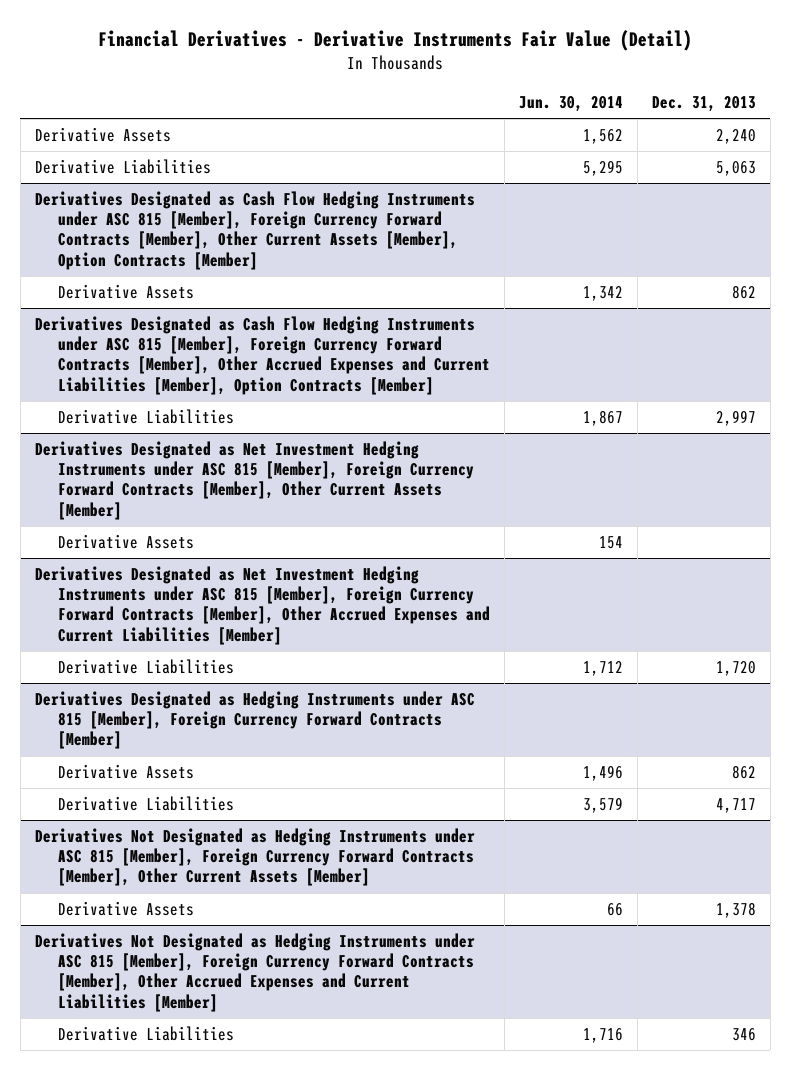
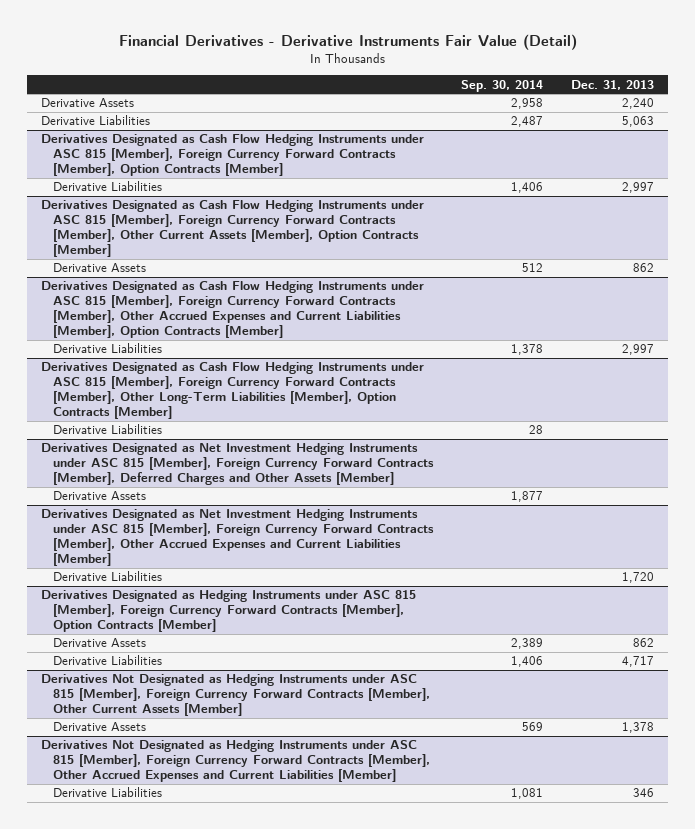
[518,95,623,112] Jun. 30, 2014 -> none
none -> [461,79,544,92] Sep. 30, 2014
none -> [40,134,424,177] Derivatives Designated as Cash Flow Hedging Instruments under ASC 815 [Member], Foreign Currency Forward Contracts [Member], Option Contracts [Member]
none -> [53,181,163,192] Derivative Liabilities
none -> [40,362,424,420] Derivatives Designated as Cash Flow Hedging Instruments under ASC 815 [Member], Foreign Currency Forward Contracts [Member], Other Long-Term Liabilities [Member], Option Contracts [Member]
none -> [53,424,163,435] Derivative Liabilities
[34,441,475,520] Derivatives Designated as Net Investment Hedging Instruments under ASC 815 [Member], Foreign Currency Forward Contracts [Member], Other Current Assets [Member] -> [40,443,435,486] Derivatives Designated as Net Investment Hedging Instruments under ASC 815 [Member], Foreign Currency Forward Contracts [Member], Deferred Charges and Other Assets [Member]
[34,691,475,750] Derivatives Designated as Hedging Instruments under ASC 815 [Member], Foreign Currency Forward Contracts [Member] -> [40,590,416,633] Derivatives Designated as Hedging Instruments under ASC 815 [Member], Foreign Currency Forward Contracts [Member], Option Contracts [Member]

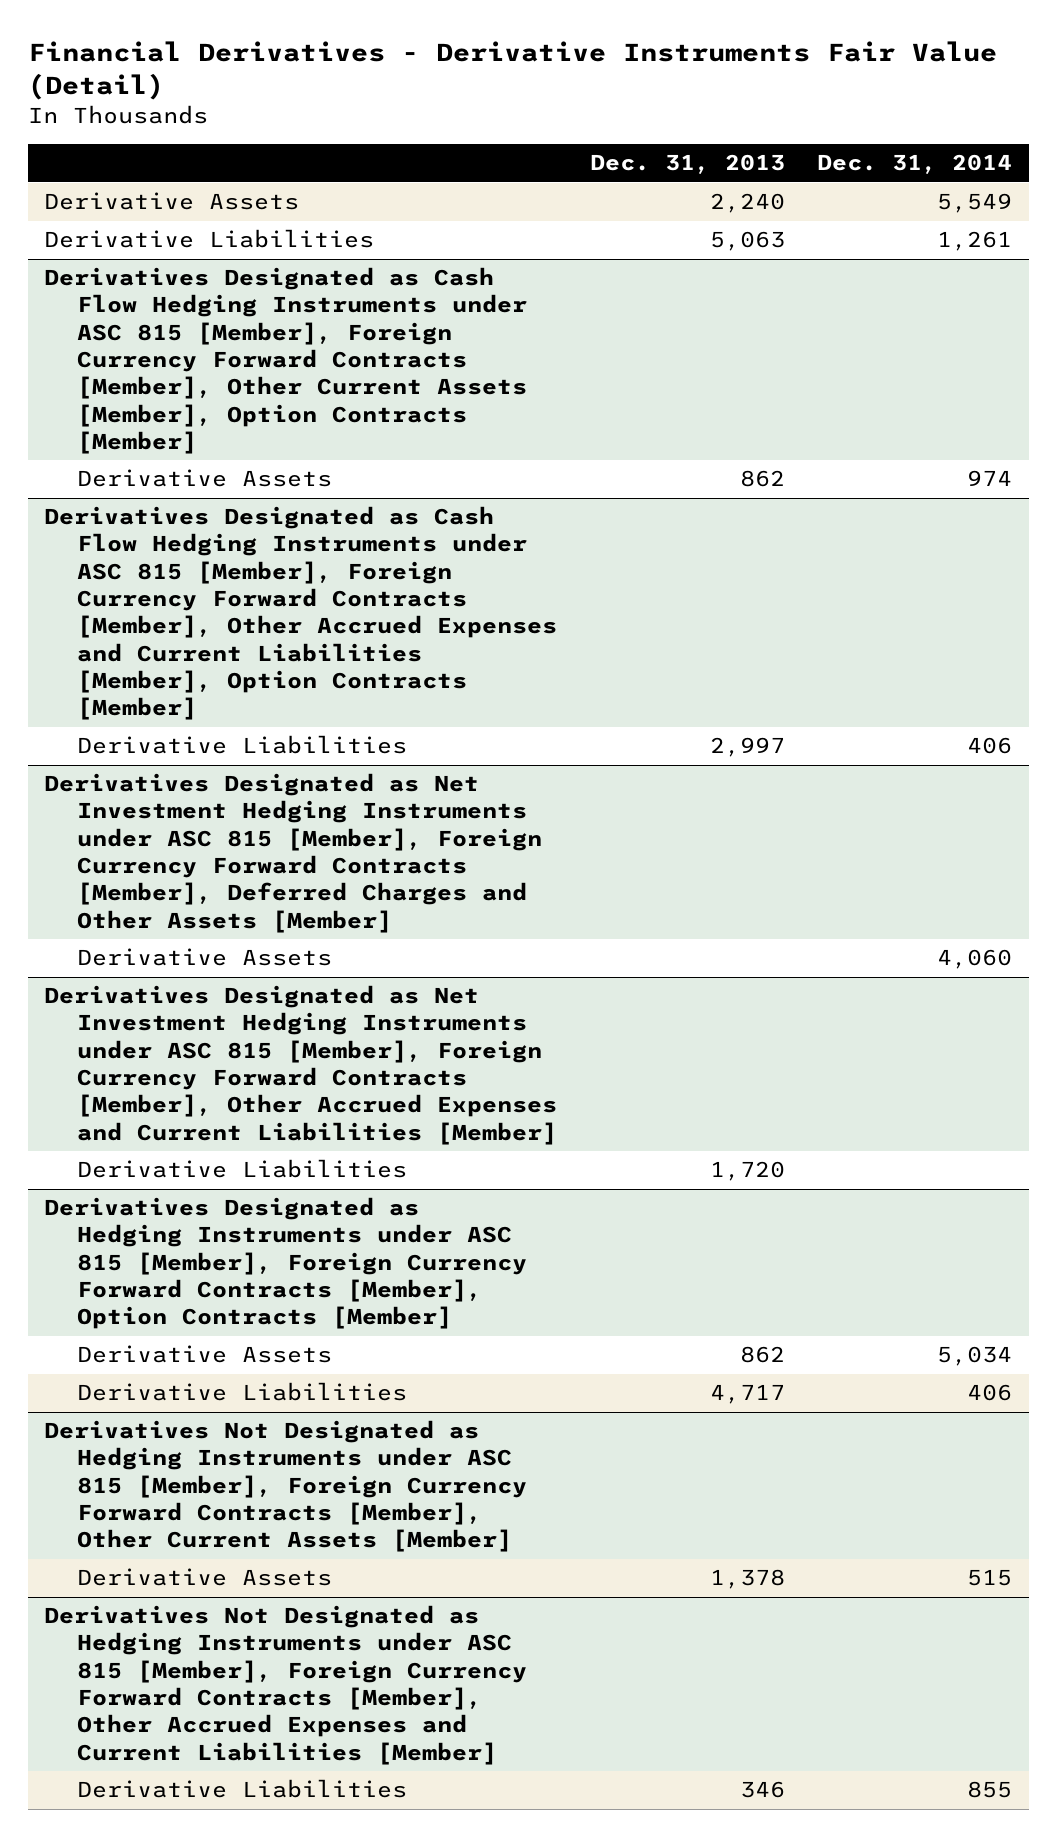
[461,79,544,92] Sep. 30, 2014 -> none
none -> [817,154,1013,175] Dec. 31, 2014
[40,134,424,177] Derivatives Designated as Cash Flow Hedging Instruments under ASC 815 [Member], Foreign Currency Forward Contracts [Member], Option Contracts [Member] -> none
[53,181,163,192] Derivative Liabilities -> none
[40,362,424,420] Derivatives Designated as Cash Flow Hedging Instruments under ASC 815 [Member], Foreign Currency Forward Contracts [Member], Other Long-Term Liabilities [Member], Option Contracts [Member] -> none
[53,424,163,435] Derivative Liabilities -> none

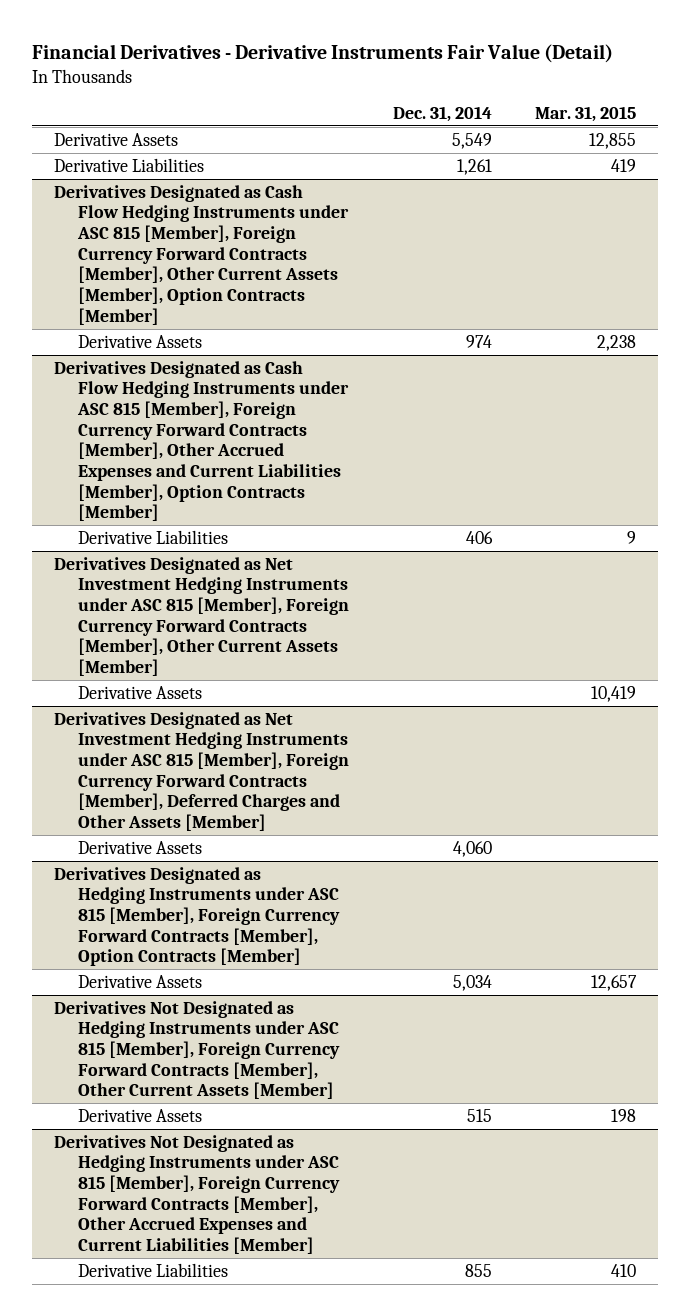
[589,154,785,175] Dec. 31, 2013 -> none
none -> [535,105,637,122] Mar. 31, 2015
none -> [54,556,350,676] Derivatives Designated as Net Investment Hedging Instruments under ASC 815 [Member], Foreign Currency Forward Contracts [Member], Other Current Assets [Member]
none -> [78,685,203,699] Derivative Assets
[44,985,558,1145] Derivatives Designated as Net Investment Hedging Instruments under ASC 815 [Member], Foreign Currency Forward Contracts [Member], Other Accrued Expenses and Current Liabilities [Member] -> none
[77,1159,408,1179] Derivative Liabilities -> none
[77,1382,408,1402] Derivative Liabilities -> none

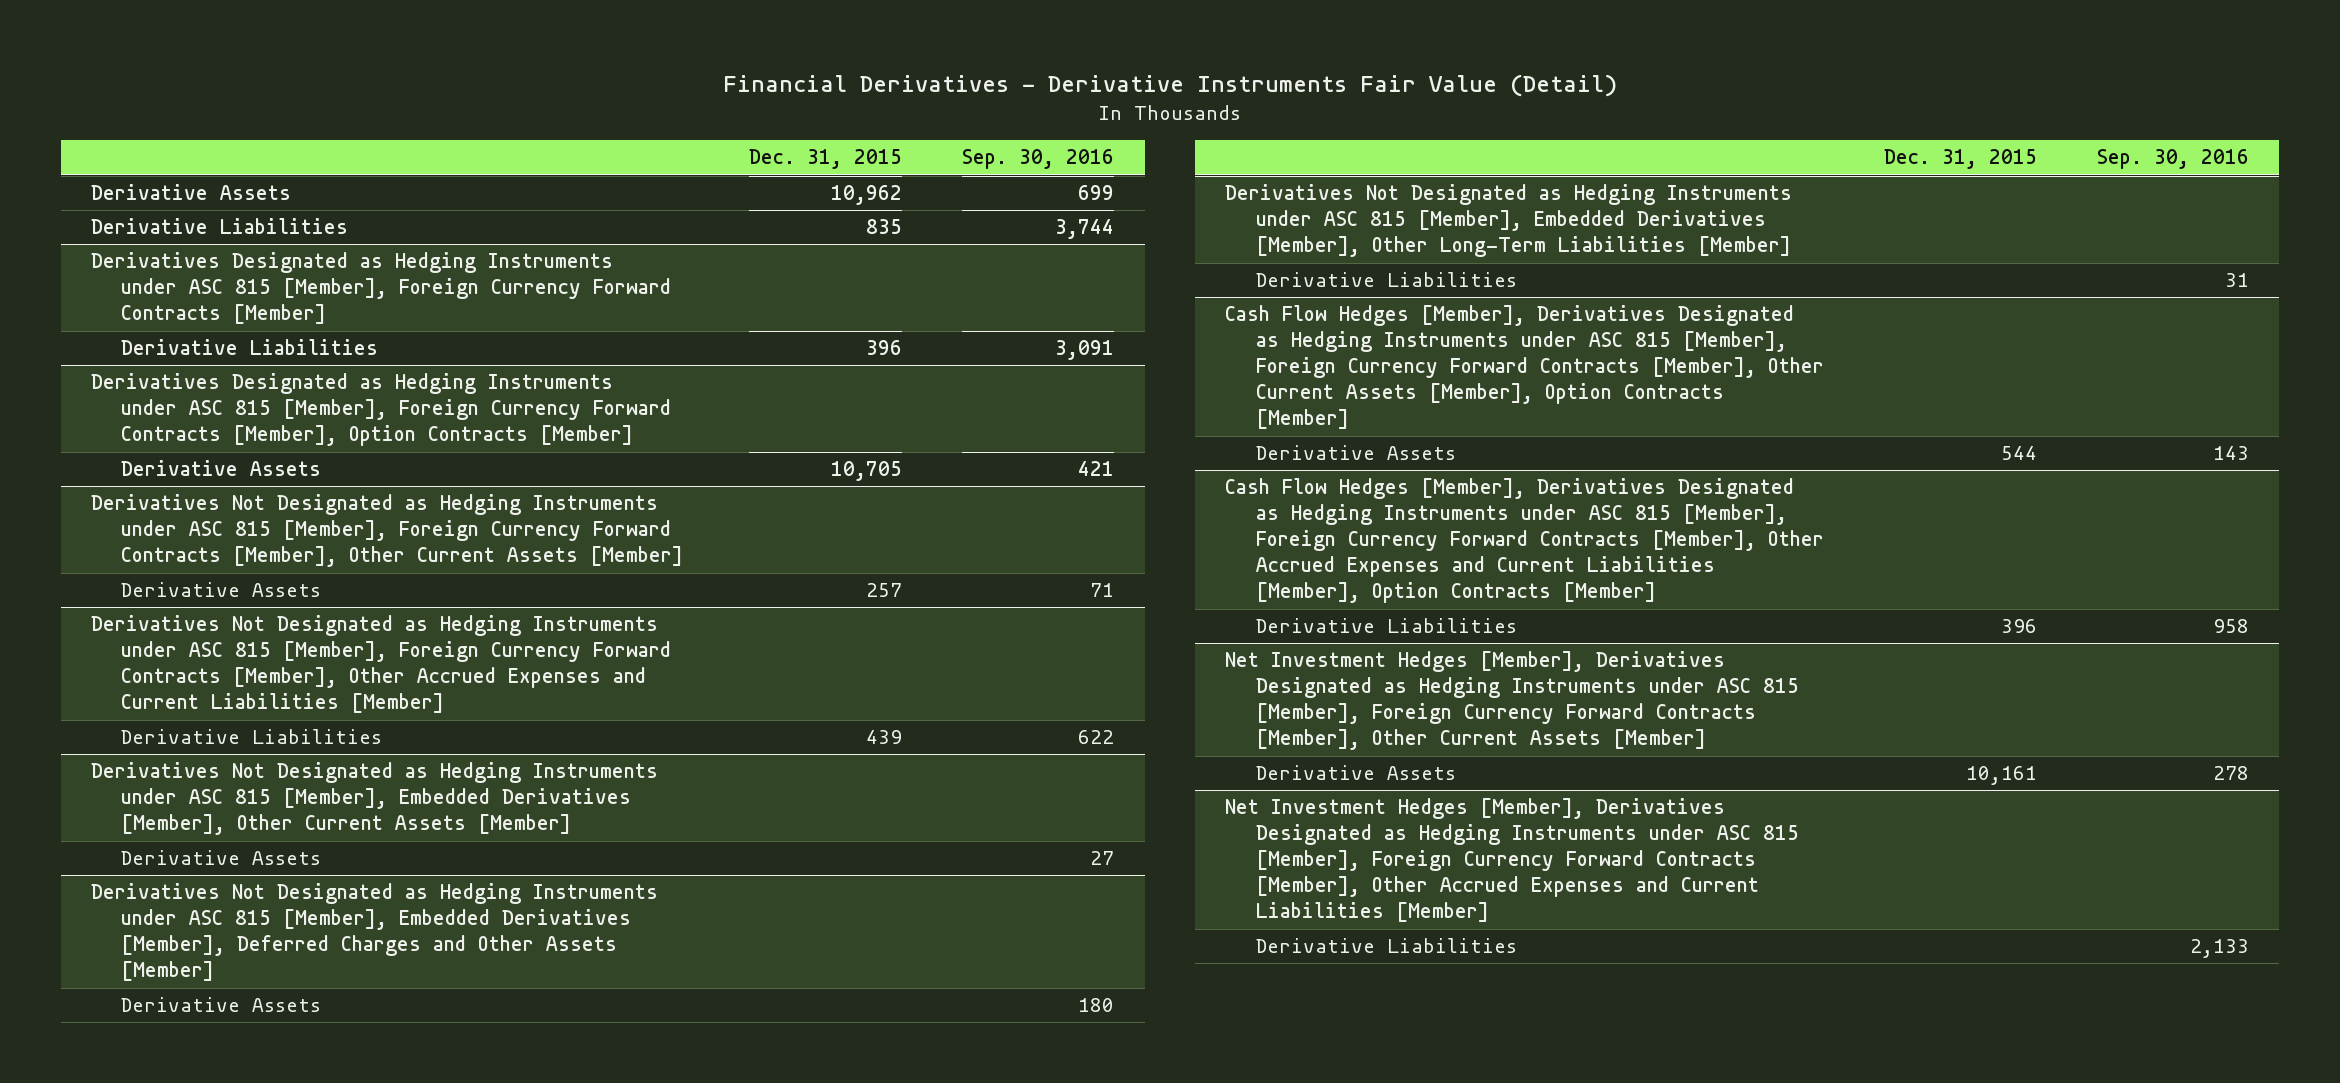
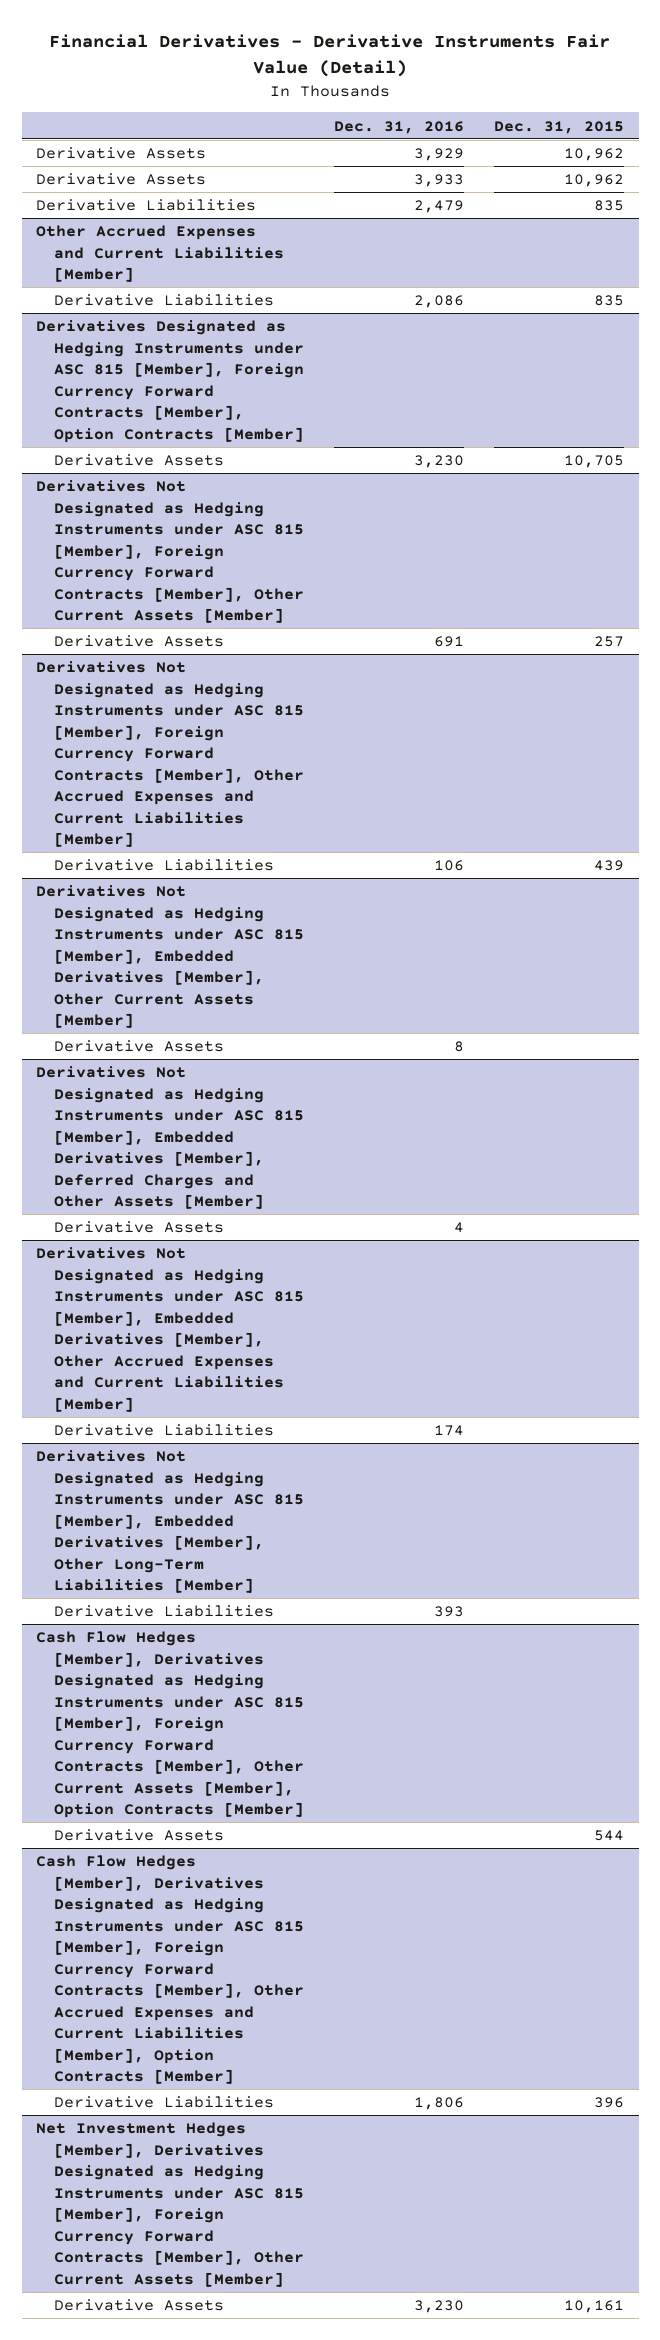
[962,149,1115,170] Sep. 30, 2016 -> none
none -> [333,120,464,134] Dec. 31, 2016
none -> [36,173,207,186] Derivative Assets
[90,252,672,325] Derivatives Designated as Hedging Instruments under ASC 815 [Member], Foreign Currency Forward Contracts [Member] -> none
none -> [36,225,284,283] Other Accrued Expenses and Current Liabilities [Member]
[866,340,903,356] 396 -> [593,295,624,307] 835
none -> [36,1247,304,1412] Derivatives Not Designated as Hedging Instruments under ASC 815 [Member], Embedded Derivatives [Member], Other Accrued Expenses and Current Liabilities [Member]
none -> [53,1424,274,1437] Derivative Liabilities
[1225,798,1799,923] Net Investment Hedges [Member], Derivatives Designated as Hedging Instruments under ASC 815 [Member], Foreign Currency Forward Contracts [Member], Other Accrued Expenses and Current Liabilities [Member] -> none
[1255,938,1517,954] Derivative Liabilities -> none

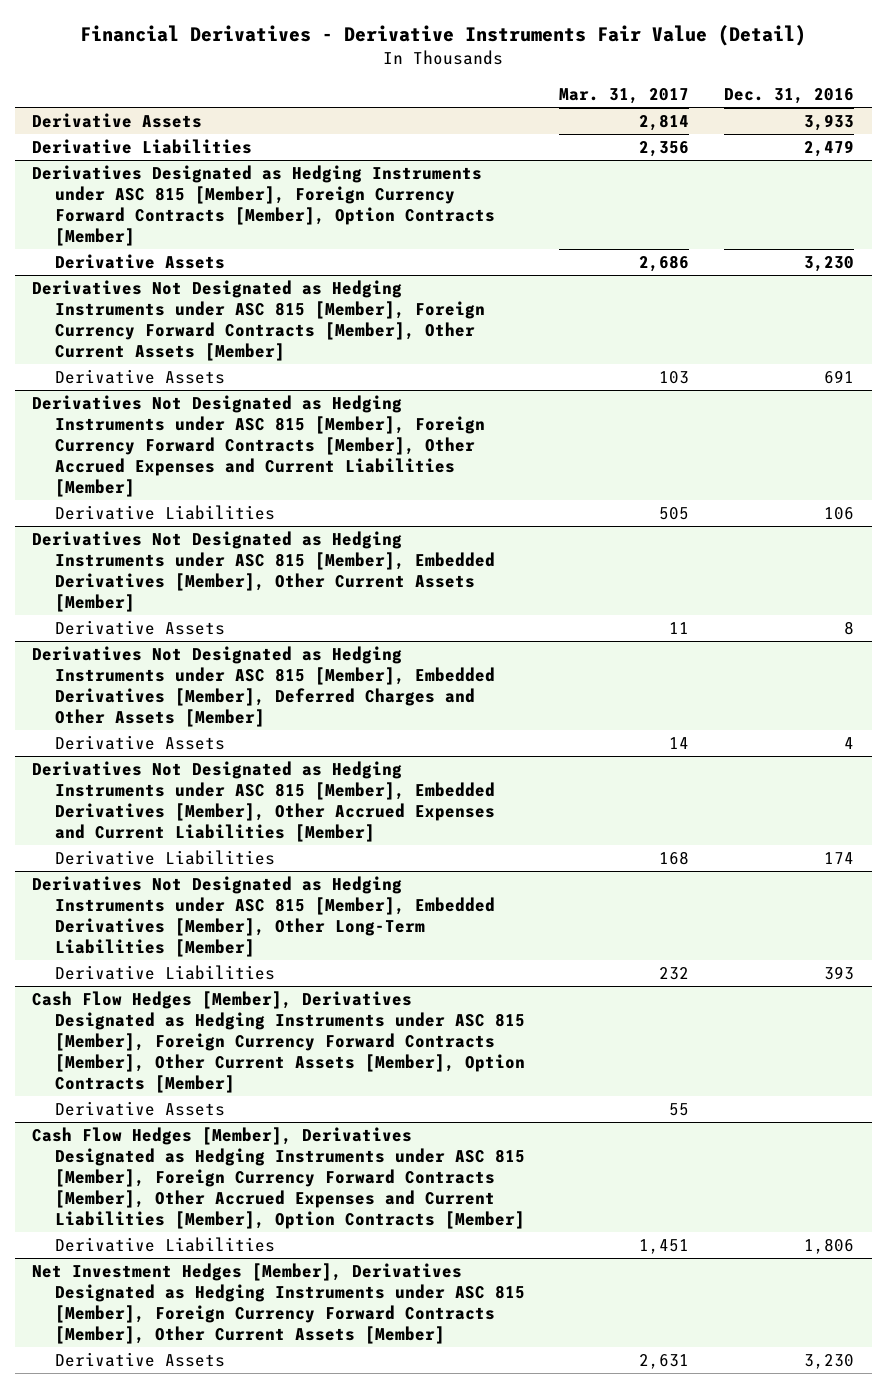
[493,120,624,134] Dec. 31, 2015 -> none
none -> [559,88,690,105] Mar. 31, 2017
[36,147,207,160] Derivative Assets -> none
[36,225,284,283] Other Accrued Expenses and Current Liabilities [Member] -> none
[53,294,274,307] Derivative Liabilities -> none

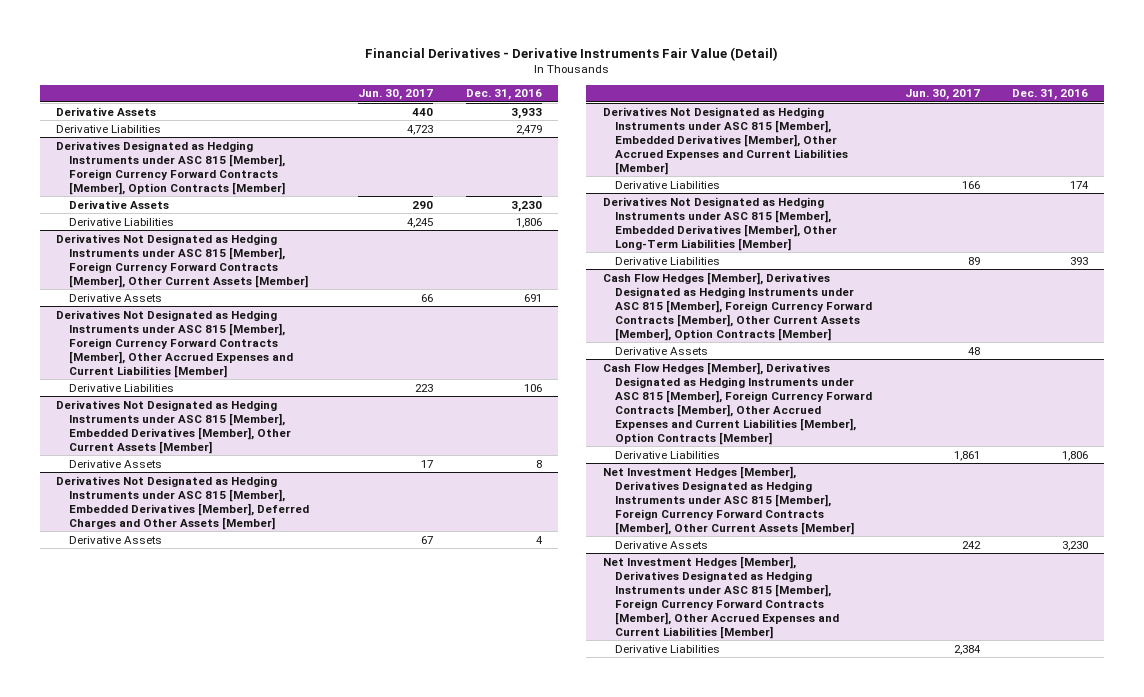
[559,88,690,105] Mar. 31, 2017 -> none
none -> [358,89,434,101] Jun. 30, 2017
none -> [68,217,174,226] Derivative Liabilities
none -> [602,555,840,639] Net Investment Hedges [Member], Derivatives Designated as Hedging Instruments under ASC 815 [Member], Foreign Currency Forward Contracts [Member], Other Accrued Expenses and Current Liabilities [Member]
none -> [615,644,721,653] Derivative Liabilities

